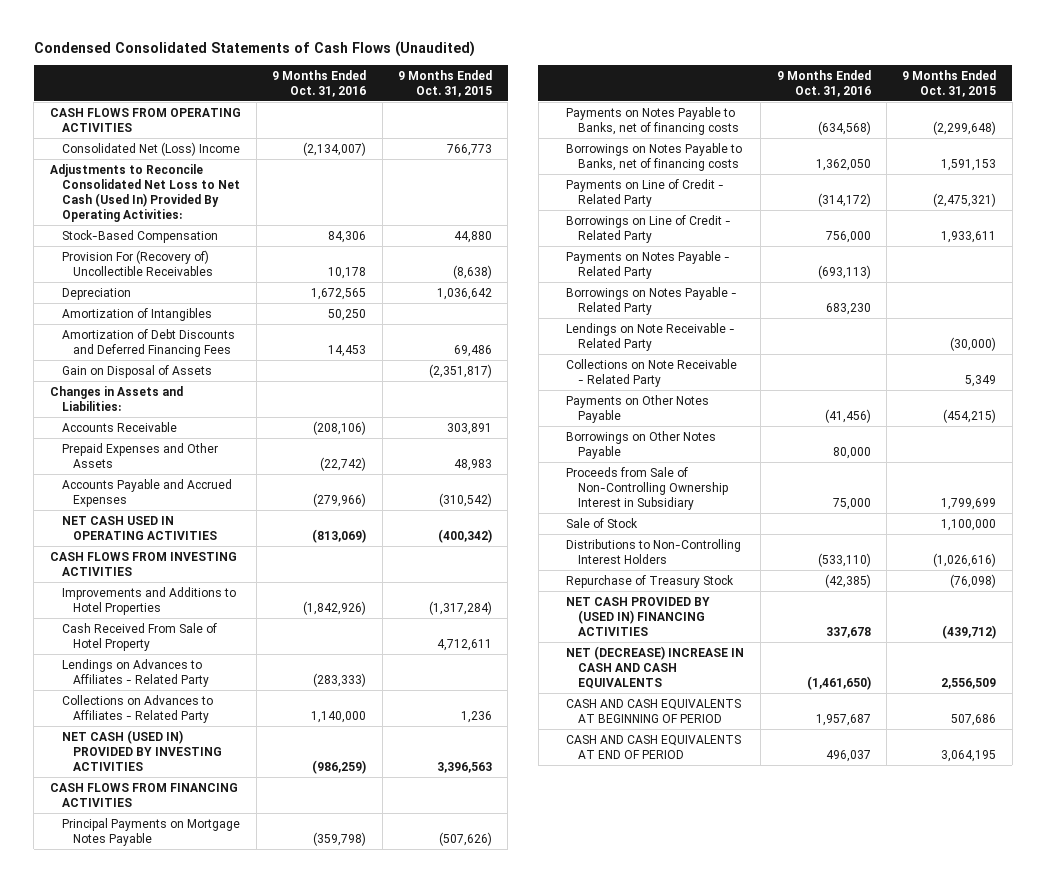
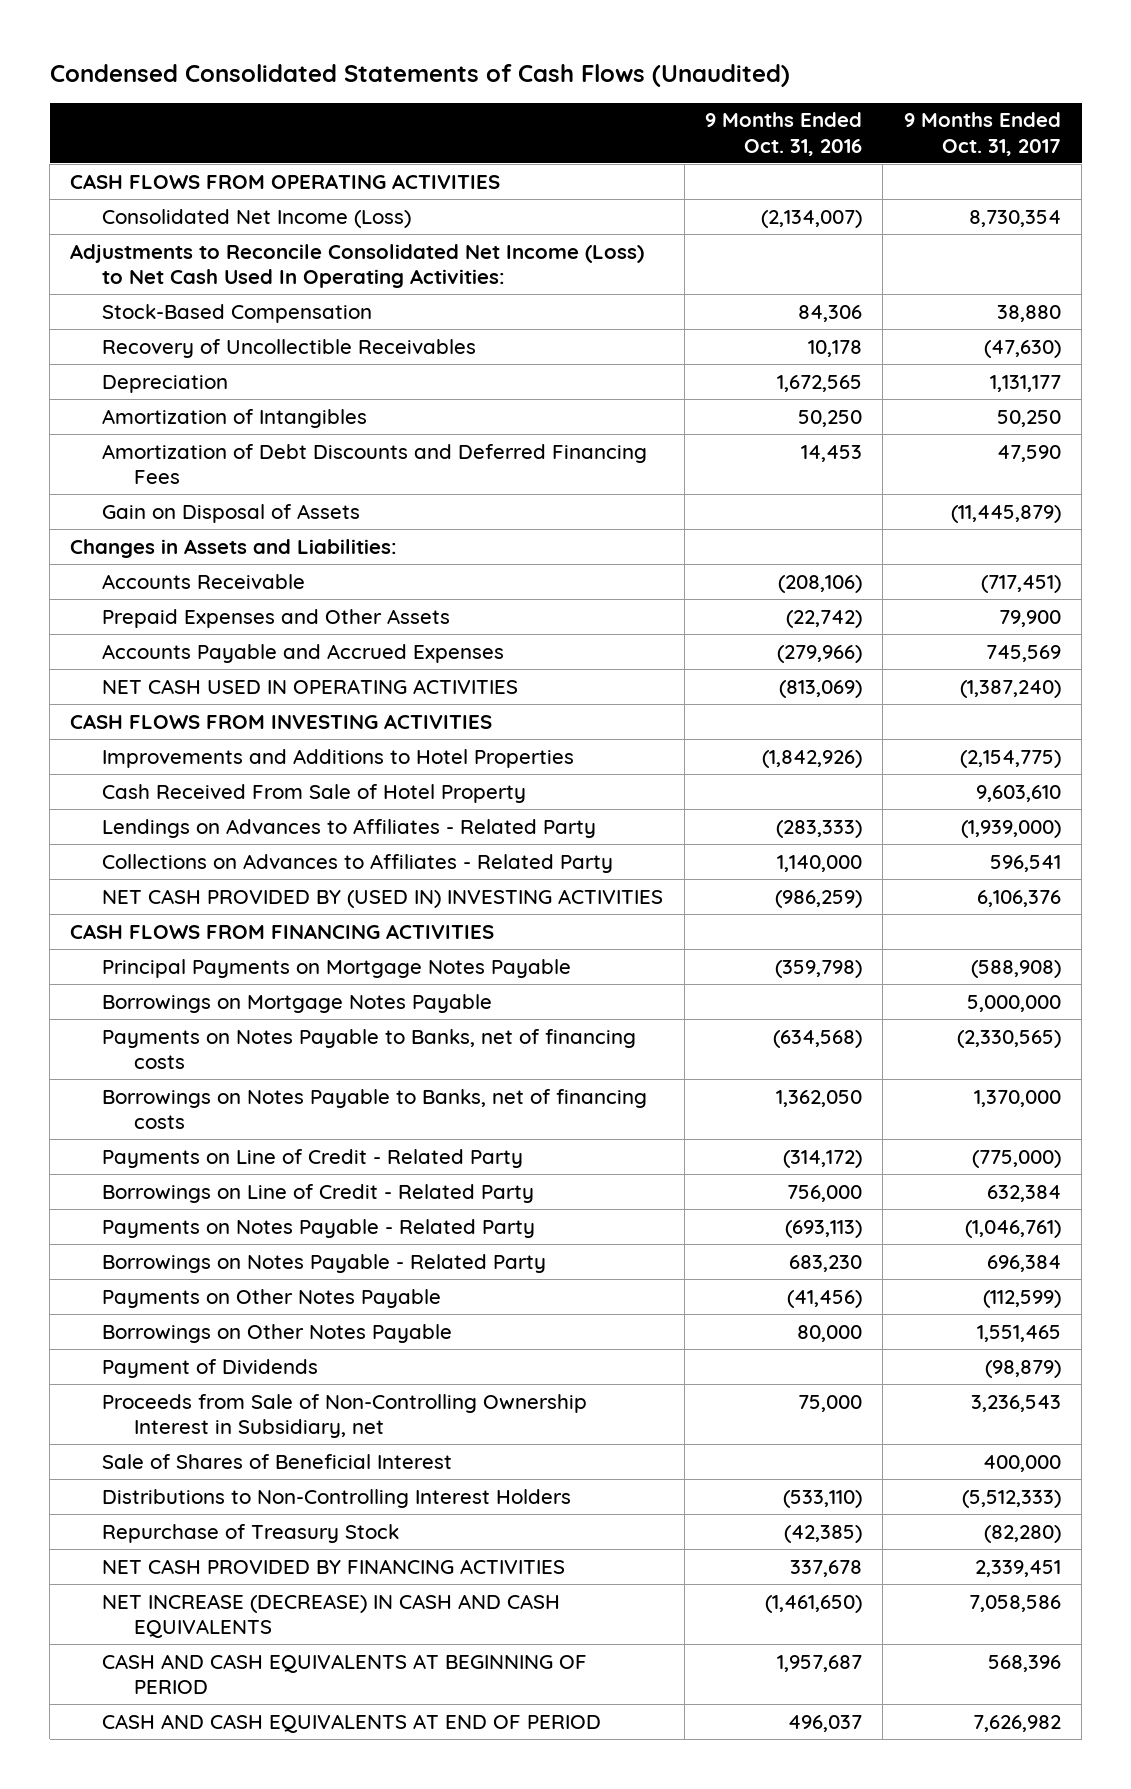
[398,69,493,97] 9 Months Ended Oct. 31, 2015 -> none
none -> [903,112,1061,156] 9 Months Ended Oct. 31, 2017
[61,141,240,156] Consolidated Net (Loss) Income -> [102,208,412,228] Consolidated Net Income (Loss)
[49,163,240,222] Adjustments to Reconcile Consolidated Net Loss to Net Cash (Used In) Provided By Operating Activities: -> [70,243,645,289] Adjustments to Reconcile Consolidated Net Income (Loss) to Net Cash Used In Operating Activities:
[61,249,214,276] Provision For (Recovery of) Uncollectible Receivables -> [102,338,477,358] Recovery of Uncollectible Receivables
[61,729,223,771] NET CASH (USED IN) PROVIDED BY INVESTING ACTIVITIES -> [102,888,664,908] NET CASH PROVIDED BY (USED IN) INVESTING ACTIVITIES
none -> [102,993,493,1013] Borrowings on Mortgage Notes Payable
[565,322,735,351] Lendings on Note Receivable - Related Party -> none
[565,358,737,387] Collections on Note Receivable - Related Party -> none
none -> [102,1358,319,1378] Payment of Dividends
[565,466,728,510] Proceeds from Sale of Non-Controlling Ownership Interest in Subsidiary -> [102,1393,588,1439] Proceeds from Sale of Non-Controlling Ownership Interest in Subsidiary, net
[565,517,638,528] Sale of Stock -> [102,1453,453,1469] Sale of Shares of Beneficial Interest
[565,596,710,636] NET CASH PROVIDED BY (USED IN) FINANCING ACTIVITIES -> [102,1558,566,1574] NET CASH PROVIDED BY FINANCING ACTIVITIES
[565,645,744,689] NET (DECREASE) INCREASE IN CASH AND CASH EQUIVALENTS -> [102,1593,561,1639] NET INCREASE (DECREASE) IN CASH AND CASH EQUIVALENTS

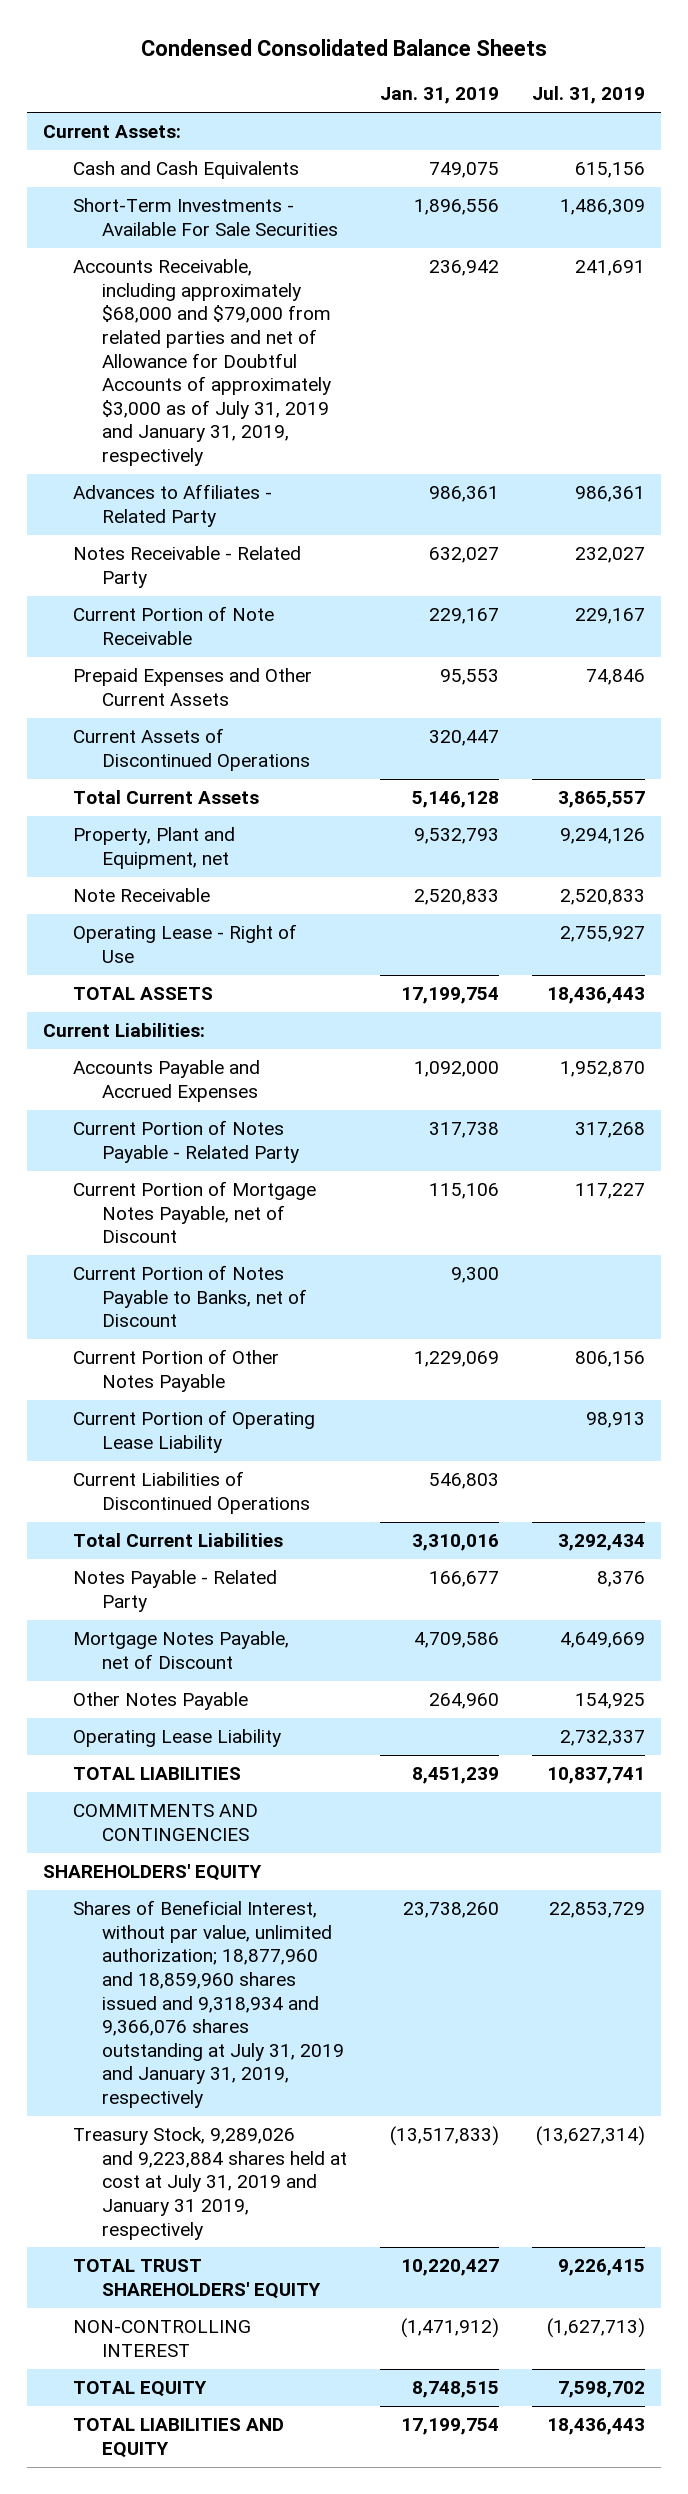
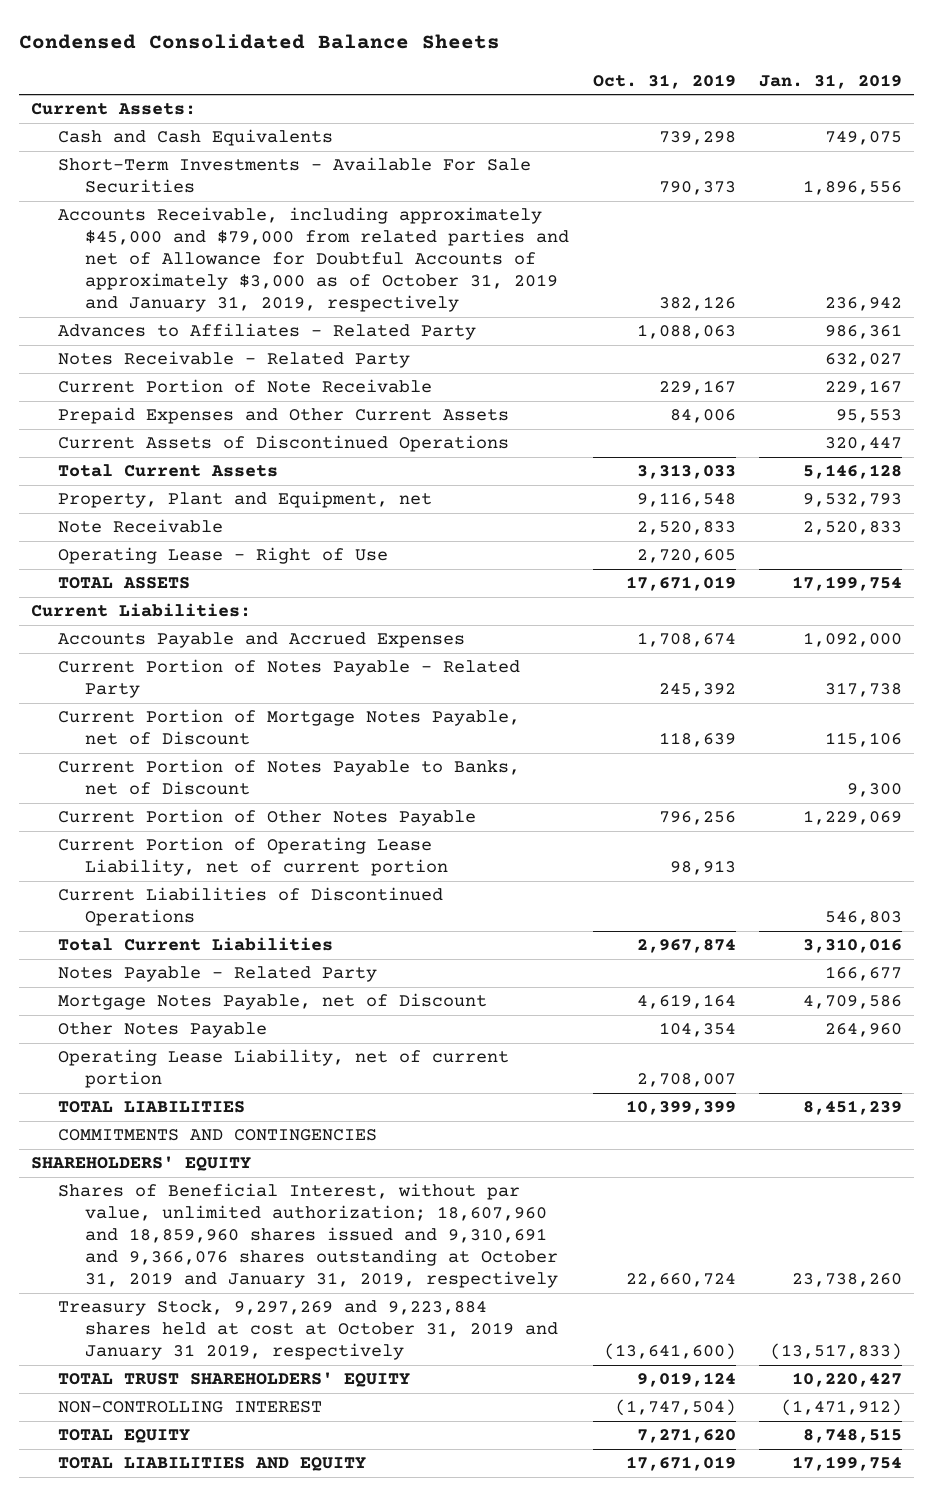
[531,86,645,105] Jul. 31, 2019 -> none
none -> [592,73,736,89] Oct. 31, 2019
[72,259,332,466] Accounts Receivable, including approximately $68,000 and $79,000 from related parties and net of Allowance for Doubtful Accounts of approximately $3,000 as of July 31, 2019 and January 31, 2019, respectively -> [58,207,570,313] Accounts Receivable, including approximately $45,000 and $79,000 from related parties and net of Allowance for Doubtful Accounts of approximately $3,000 as of October 31, 2019 and January 31, 2019, respectively
[72,1410,315,1453] Current Portion of Operating Lease Liability -> [58,837,449,877] Current Portion of Operating Lease Liability, net of current portion
[72,1729,281,1748] Operating Lease Liability -> [58,1049,510,1089] Operating Lease Liability, net of current portion
[72,1900,345,2108] Shares of Beneficial Interest, without par value, unlimited authorization; 18,877,960 and 18,859,960 shares issued and 9,318,934 and 9,366,076 shares outstanding at July 31, 2019 and January 31, 2019, respectively -> [58,1183,559,1289] Shares of Beneficial Interest, without par value, unlimited authorization; 18,607,960 and 18,859,960 shares issued and 9,310,691 and 9,366,076 shares outstanding at October 31, 2019 and January 31, 2019, respectively
[72,2127,348,2240] Treasury Stock, 9,289,026 and 9,223,884 shares held at cost at July 31, 2019 and January 31 2019, respectively -> [58,1300,559,1361] Treasury Stock, 9,297,269 and 9,223,884 shares held at cost at October 31, 2019 and January 31 2019, respectively

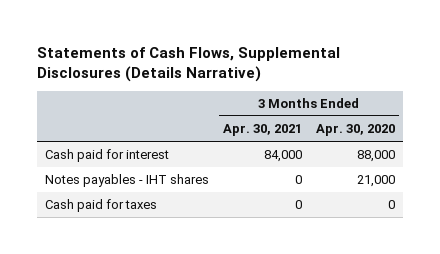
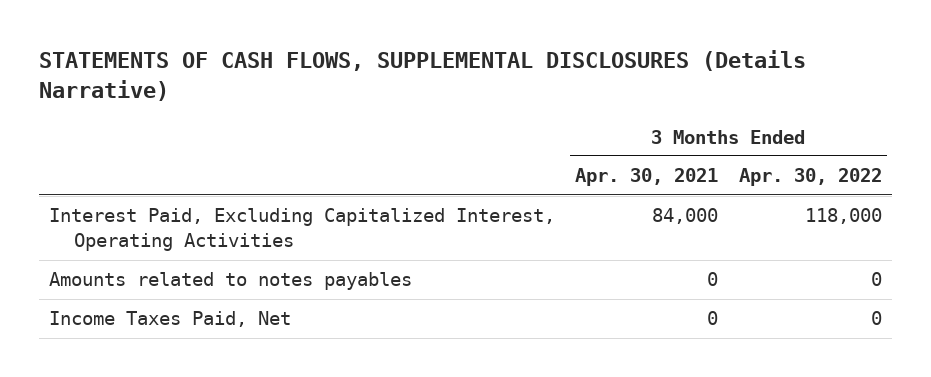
[37,46,341,82] Statements of Cash Flows, Supplemental Disclosures (Details Narrative) -> [38,50,806,102] STATEMENTS OF CASH FLOWS, SUPPLEMENTAL DISCLOSURES (Details Narrative)
[316,124,396,137] Apr. 30, 2020 -> none
none -> [738,168,882,187] Apr. 30, 2022
[44,174,209,188] Notes payables - IHT shares -> none
[44,149,169,163] Cash paid for interest -> [48,208,555,252] Interest Paid, Excluding Capitalized Interest, Operating Activities
none -> [48,272,412,291] Amounts related to notes payables
[44,199,157,213] Cash paid for taxes -> [48,311,291,328] Income Taxes Paid, Net

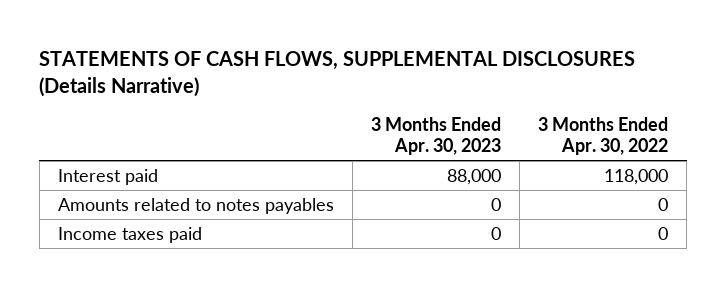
[575,168,719,187] Apr. 30, 2021 -> none
none -> [371,117,502,156] 3 Months Ended Apr. 30, 2023
[48,208,555,252] Interest Paid, Excluding Capitalized Interest, Operating Activities -> [57,168,158,185] Interest paid
[48,311,291,328] Income Taxes Paid, Net -> [57,226,202,243] Income taxes paid

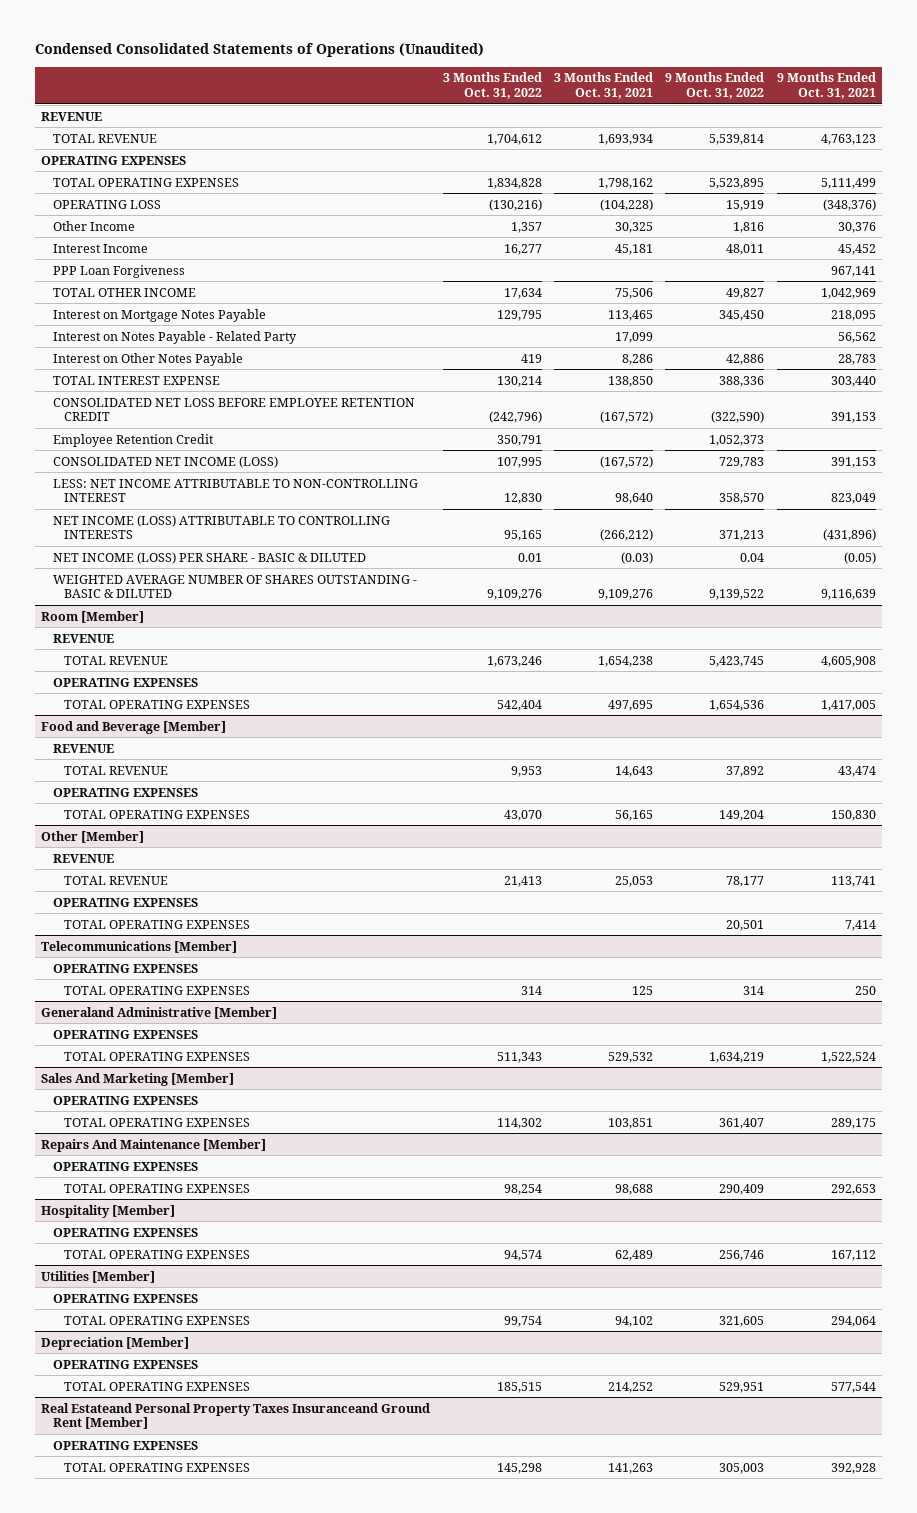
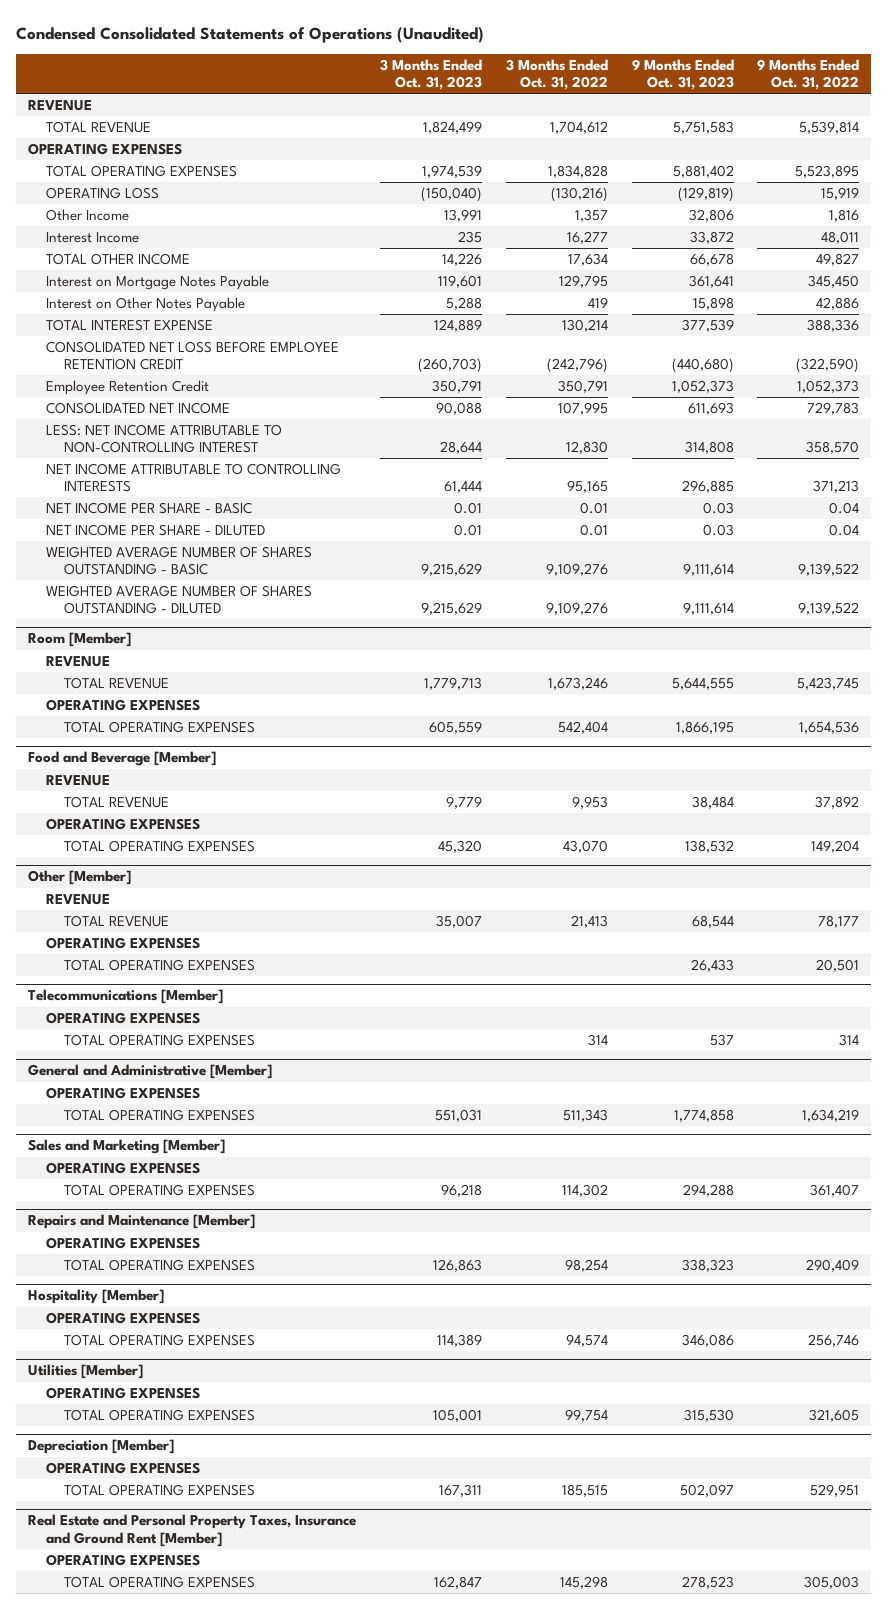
[554,72,654,100] 3 Months Ended Oct. 31, 2021 -> none
[776,72,876,100] 9 Months Ended Oct. 31, 2021 -> none
none -> [379,58,482,90] 3 Months Ended Oct. 31, 2023
none -> [631,58,734,90] 9 Months Ended Oct. 31, 2023
[52,264,185,278] PPP Loan Forgiveness -> none
[52,330,297,344] Interest on Notes Payable - Related Party -> none
[52,455,278,468] CONSOLIDATED NET INCOME (LOSS) -> [45,401,230,414] CONSOLIDATED NET INCOME
[52,514,390,540] NET INCOME (LOSS) ATTRIBUTABLE TO CONTROLLING INTERESTS -> [45,462,341,493] NET INCOME ATTRIBUTABLE TO CONTROLLING INTERESTS
[52,551,366,564] NET INCOME (LOSS) PER SHARE - BASIC & DILUTED -> [45,501,252,514] NET INCOME PER SHARE - BASIC
none -> [45,523,265,536] NET INCOME PER SHARE - DILUTED
[52,574,417,599] WEIGHTED AVERAGE NUMBER OF SHARES OUTSTANDING - BASIC & DILUTED -> [45,545,312,576] WEIGHTED AVERAGE NUMBER OF SHARES OUTSTANDING - BASIC
none -> [45,584,312,615] WEIGHTED AVERAGE NUMBER OF SHARES OUTSTANDING - DILUTED
[41,1006,278,1019] Generaland Administrative [Member] -> [27,1064,272,1080] General and Administrative [Member]
[41,1072,235,1086] Sales And Marketing [Member] -> [27,1139,225,1155] Sales and Marketing [Member]
[41,1138,267,1152] Repairs And Maintenance [Member] -> [27,1214,255,1230] Repairs and Maintenance [Member]
[41,1402,431,1430] Real Estateand Personal Property Taxes Insuranceand Ground Rent [Member] -> [27,1514,356,1547] Real Estate and Personal Property Taxes, Insurance and Ground Rent [Member]

